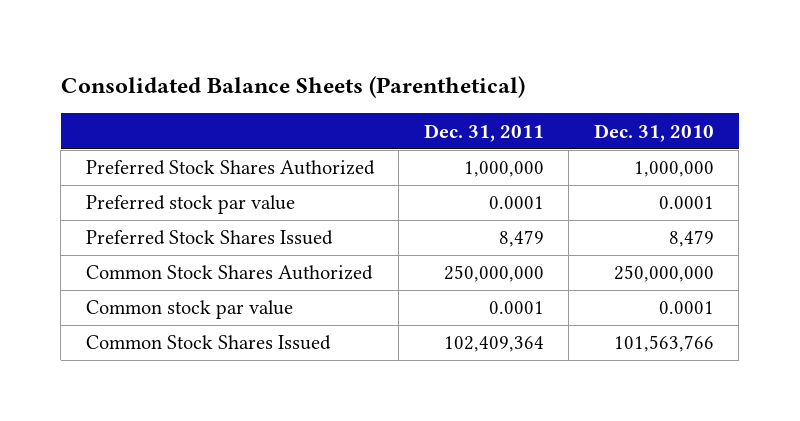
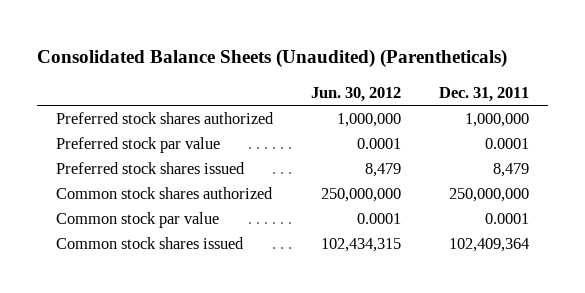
[60,75,525,98] Consolidated Balance Sheets (Parenthetical) -> [36,48,507,68] Consolidated Balance Sheets (Unaudited) (Parentheticals)
[593,123,714,142] Dec. 31, 2010 -> none
none -> [311,86,402,102] Jun. 30, 2012
[85,160,375,176] Preferred Stock Shares Authorized -> [56,112,275,125] Preferred stock shares authorized
[85,230,333,246] Preferred Stock Shares Issued -> [56,162,246,175] Preferred stock shares issued
[85,265,373,281] Common Stock Shares Authorized -> [56,187,274,200] Common stock shares authorized
[85,335,331,351] Common Stock Shares Issued -> [56,237,245,250] Common stock shares issued

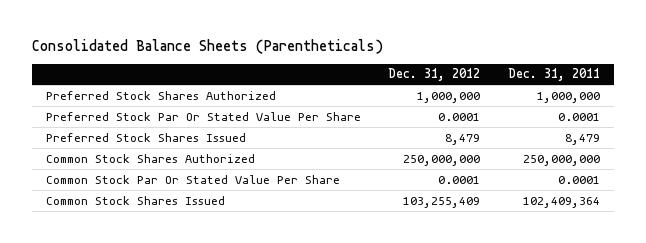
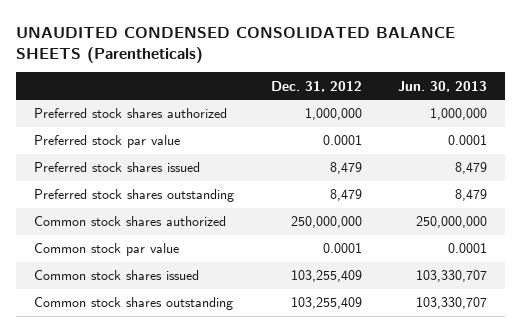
[31,39,383,55] Consolidated Balance Sheets (Parentheticals) -> [16,26,456,63] UNAUDITED CONDENSED CONSOLIDATED BALANCE SHEETS (Parentheticals)
[508,68,601,82] Dec. 31, 2011 -> none
none -> [398,80,488,92] Jun. 30, 2013
[45,90,276,100] Preferred Stock Shares Authorized -> [34,108,228,119] Preferred stock shares authorized
[45,111,361,121] Preferred Stock Par Or Stated Value Per Share -> [34,135,181,149] Preferred stock par value
[45,132,246,142] Preferred Stock Shares Issued -> [34,162,201,173] Preferred stock shares issued
none -> [34,189,235,203] Preferred stock shares outstanding
[45,153,255,163] Common Stock Shares Authorized -> [34,216,227,227] Common stock shares authorized
[45,174,340,184] Common Stock Par Or Stated Value Per Share -> [34,243,180,257] Common stock par value
[45,195,225,205] Common Stock Shares Issued -> [34,270,200,281] Common stock shares issued
none -> [34,297,234,311] Common stock shares outstanding

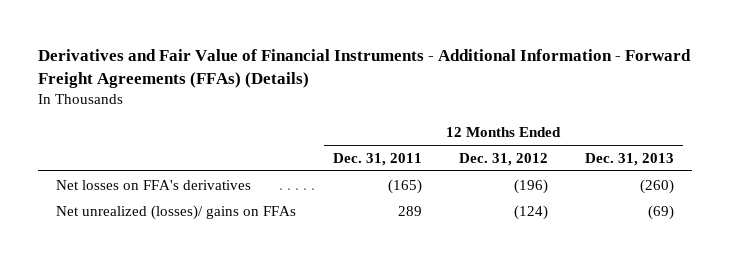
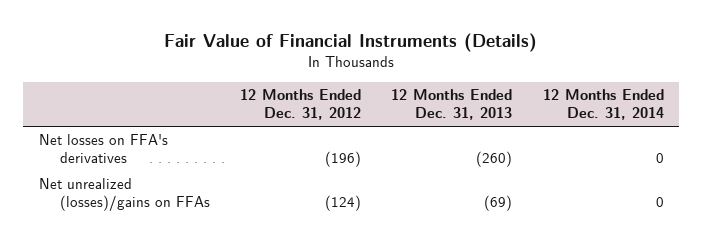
[38,49,692,89] Derivatives and Fair Value of Financial Instruments - Additional Information - Forward Freight Agreements (FFAs) (Details) -> [164,32,538,52] Fair Value of Financial Instruments (Details)
[333,152,423,166] Dec. 31, 2011 -> none
none -> [542,89,664,121] 12 Months Ended Dec. 31, 2014
[56,204,297,220] Net unrealized (losses)/ gains on FFAs -> [38,178,210,212] Net unrealized (losses)/gains on FFAs

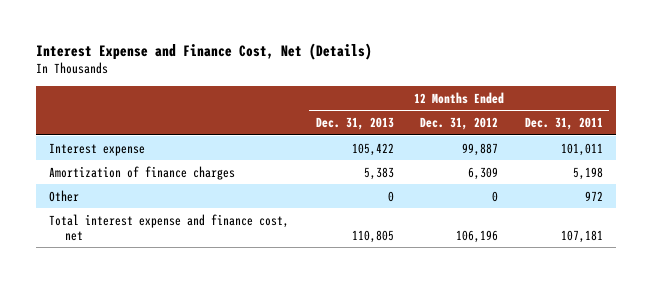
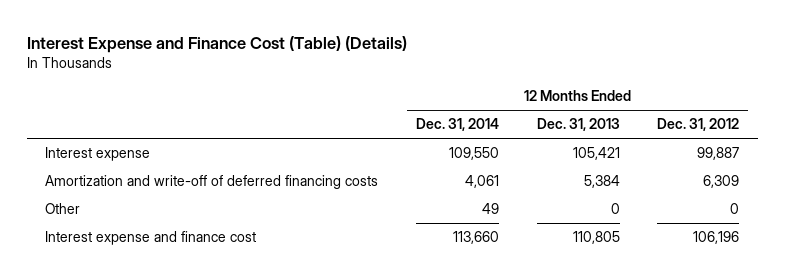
[36,43,373,61] Interest Expense and Finance Cost, Net (Details) -> [26,35,407,53] Interest Expense and Finance Cost (Table) (Details)
[524,117,603,131] Dec. 31, 2011 -> none
none -> [415,118,499,132] Dec. 31, 2014
[49,165,236,180] Amortization of finance charges -> none
[351,142,394,156] 105,422 -> [572,147,620,161] 105,421
none -> [45,175,379,190] Amortization and write-off of deferred financing costs
[49,213,290,241] Total interest expense and finance cost, net -> [45,231,257,246] Interest expense and finance cost

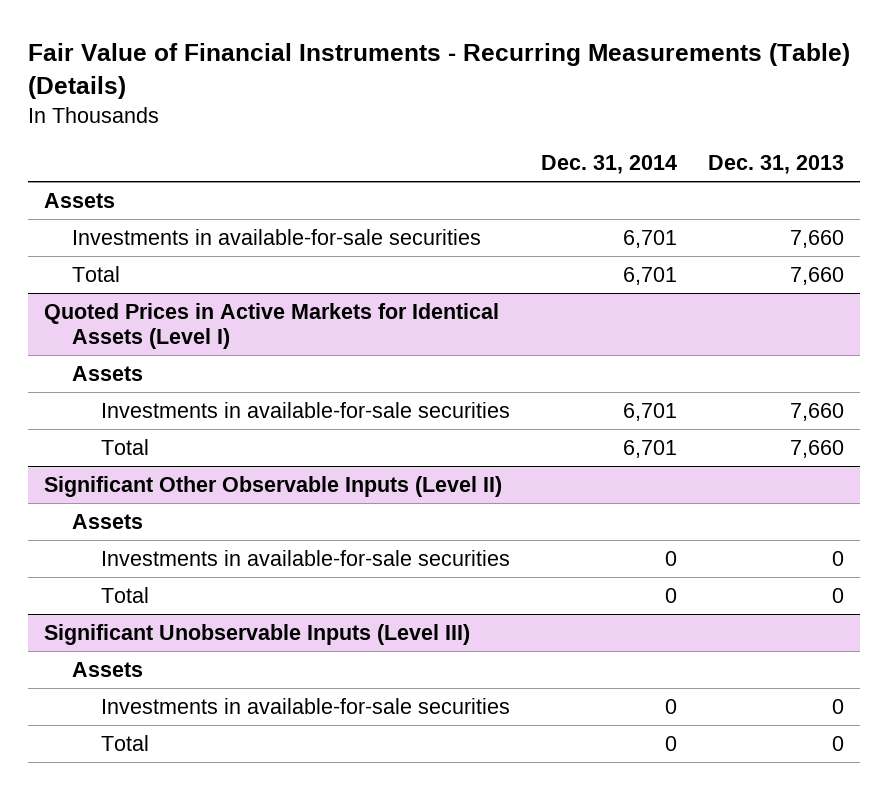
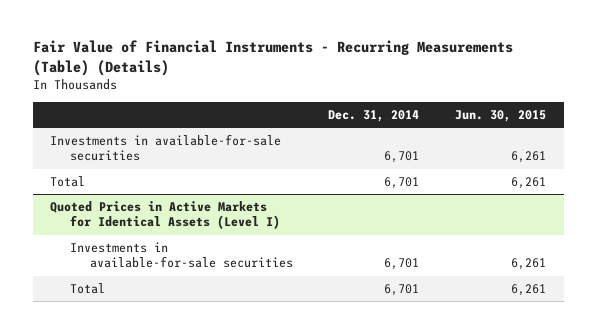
[708,155,845,175] Dec. 31, 2013 -> none
none -> [454,109,546,122] Jun. 30, 2015
[43,192,115,208] Assets -> none
[72,365,144,381] Assets -> none
[43,475,502,497] Significant Other Observable Inputs (Level II) -> none
[72,513,144,529] Assets -> none
[100,549,510,566] Investments in available-for-sale securities -> none
[100,586,149,603] Total -> none
[43,623,470,645] Significant Unobservable Inputs (Level III) -> none
[72,661,144,677] Assets -> none
[100,697,510,714] Investments in available-for-sale securities -> none
[100,734,149,751] Total -> none

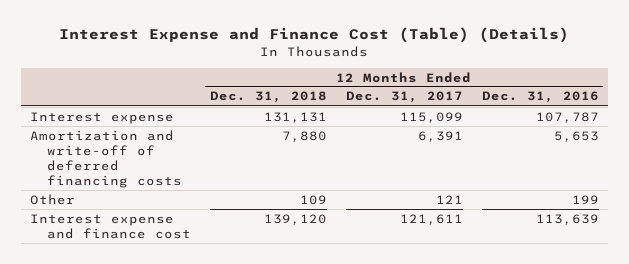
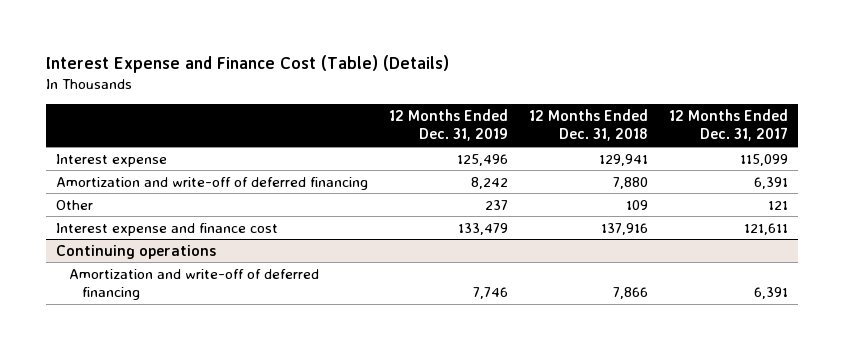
[481,91,599,104] Dec. 31, 2016 -> none
none -> [389,108,509,142] 12 Months Ended Dec. 31, 2019
[263,111,327,123] 131,131 -> [598,153,648,166] 129,941
[30,129,182,189] Amortization and write-off of deferred financing costs -> [56,176,369,190] Amortization and write-off of deferred financing
[263,213,327,225] 139,120 -> [600,222,648,235] 137,916
none -> [56,244,217,259] Continuing operations
none -> [69,268,320,301] Amortization and write-off of deferred financing

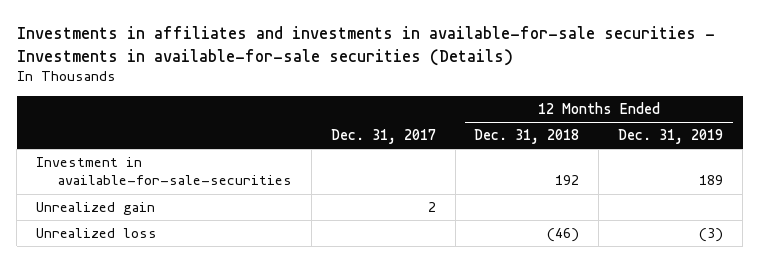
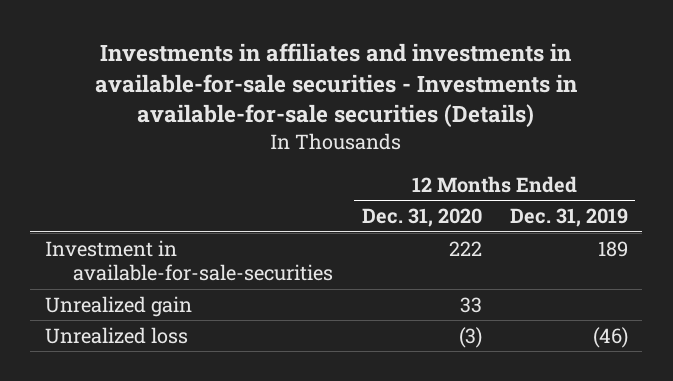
[330,129,436,145] Dec. 31, 2017 -> none
[474,129,580,145] Dec. 31, 2018 -> none
none -> [361,208,482,228] Dec. 31, 2020
[699,228,724,243] (3) -> [593,326,629,348] (46)

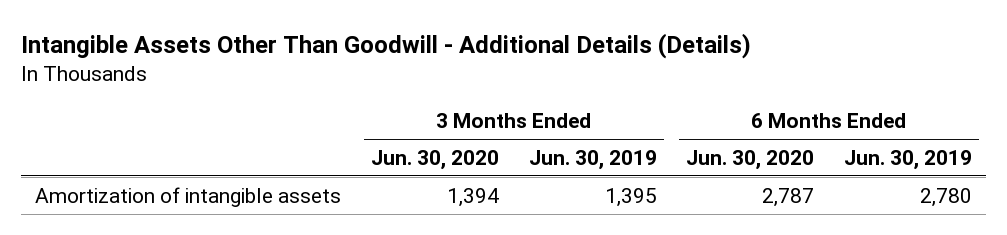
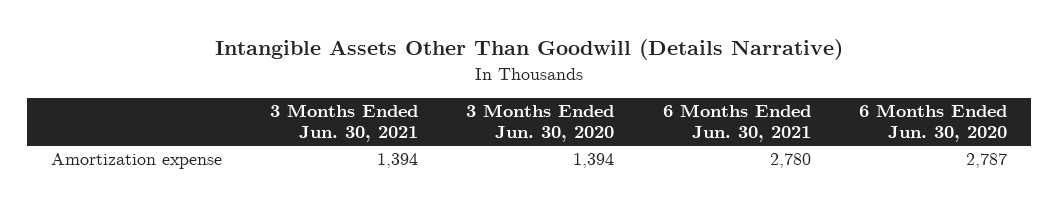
[20,33,751,60] Intangible Assets Other Than Goodwill - Additional Details (Details) -> [214,39,843,61] Intangible Assets Other Than Goodwill (Details Narrative)
[528,149,657,170] Jun. 30, 2019 -> none
[843,149,972,170] Jun. 30, 2019 -> none
none -> [270,104,419,143] 3 Months Ended Jun. 30, 2021
none -> [662,104,811,143] 6 Months Ended Jun. 30, 2021
[35,186,342,207] Amortization of intangible assets -> [51,153,223,170] Amortization expense

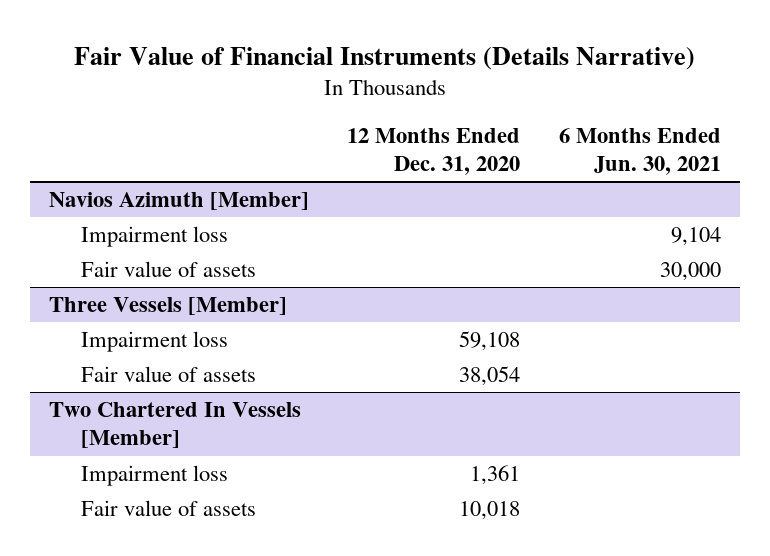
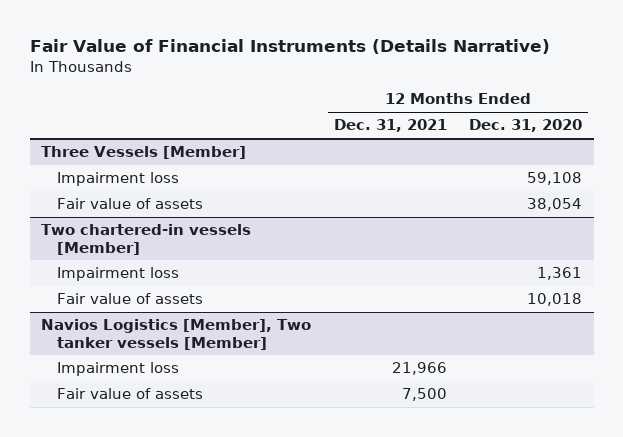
[558,127,721,176] 6 Months Ended Jun. 30, 2021 -> none
none -> [333,119,447,133] Dec. 31, 2021
[48,191,309,210] Navios Azimuth [Member] -> none
[81,225,229,247] Impairment loss -> none
[81,260,257,277] Fair value of assets -> none
[48,401,301,449] Two Chartered In Vessels [Member] -> [40,224,251,255] Two chartered-in vessels [Member]
none -> [40,319,311,350] Navios Logistics [Member], Two tanker vessels [Member]
none -> [56,362,179,377] Impairment loss
none -> [56,388,203,400] Fair value of assets

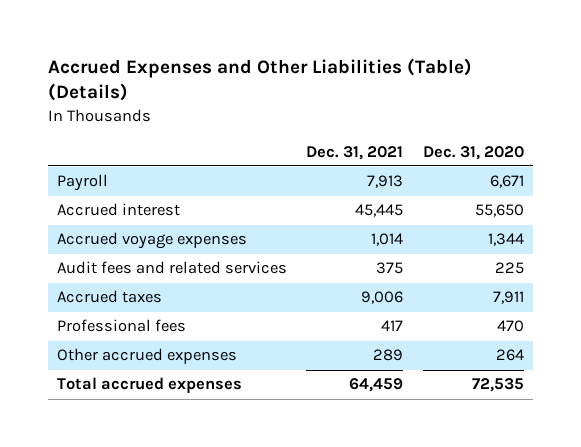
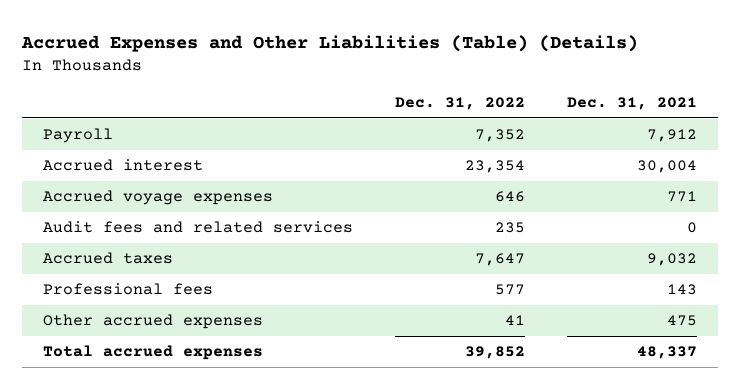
[422,145,524,160] Dec. 31, 2020 -> none
none -> [395,96,526,110] Dec. 31, 2022
[367,175,404,189] 7,913 -> [647,129,698,143] 7,912
[355,204,404,218] 45,445 -> [637,160,698,174] 30,004
[371,233,404,247] 1,014 -> [667,191,698,203] 771
[376,262,404,275] 375 -> [687,222,698,234] 0
[361,291,404,305] 9,006 -> [647,253,698,267] 9,032
[381,320,404,332] 417 -> [667,284,698,296] 143
[373,349,404,362] 289 -> [667,315,698,327] 475
[349,378,404,393] 64,459 -> [637,346,698,360] 48,337

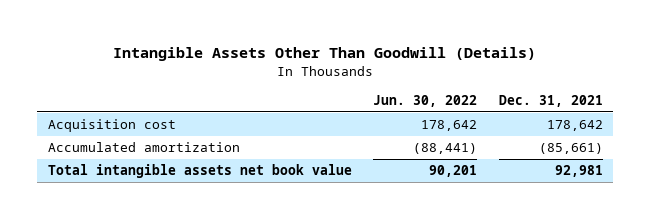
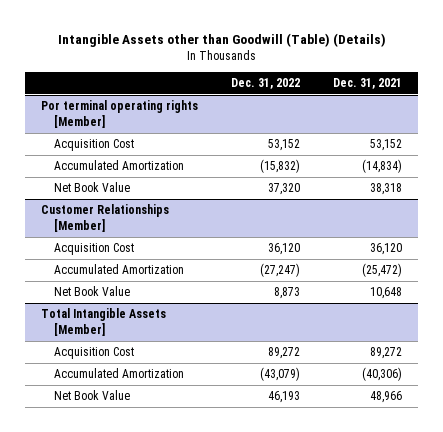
[113,46,537,61] Intangible Assets Other Than Goodwill (Details) -> [57,32,386,47] Intangible Assets other than Goodwill (Table) (Details)
[373,95,478,108] Jun. 30, 2022 -> none
none -> [231,77,301,89] Dec. 31, 2022
none -> [41,100,199,128] Por terminal operating rights [Member]
[48,119,177,133] Acquisition cost -> [54,139,135,152] Acquisition Cost
[546,120,603,132] 178,642 -> [369,139,402,152] 53,152
[48,142,241,153] Accumulated amortization -> [54,160,185,171] Accumulated Amortization
[538,143,603,155] (85,661) -> [361,159,402,174] (14,834)
[48,164,353,179] Total intangible assets net book value -> [54,182,131,193] Net Book Value
[554,165,603,178] 92,981 -> [369,183,402,196] 38,318
none -> [41,204,170,232] Customer Relationships [Member]
none -> [54,243,135,256] Acquisition Cost
none -> [54,264,185,275] Accumulated Amortization
none -> [54,286,131,297] Net Book Value
none -> [41,308,167,336] Total Intangible Assets [Member]
none -> [54,347,135,360] Acquisition Cost
none -> [54,368,185,379] Accumulated Amortization
none -> [54,390,131,401] Net Book Value

